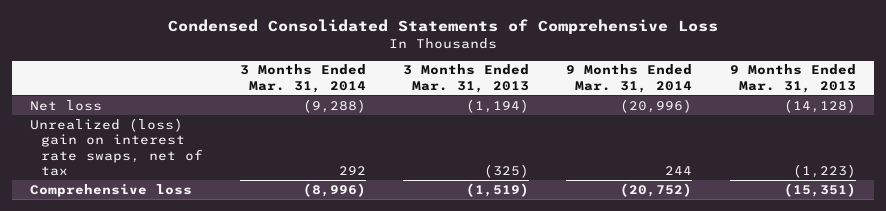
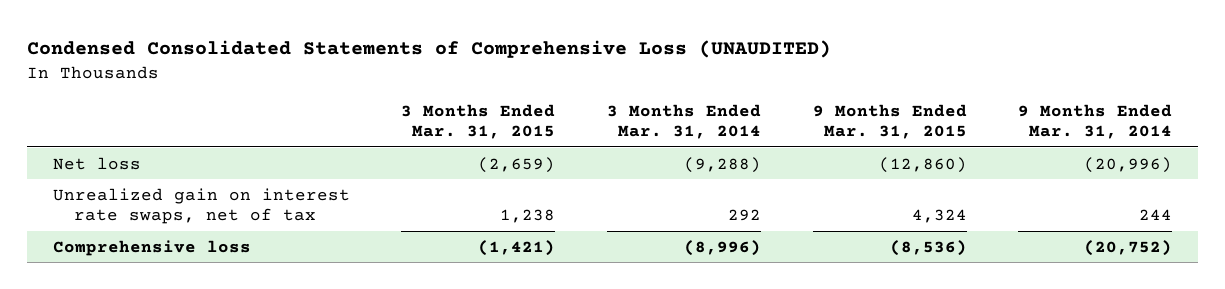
[168,19,719,35] Condensed Consolidated Statements of Comprehensive Loss -> [27,40,832,59] Condensed Consolidated Statements of Comprehensive Loss (UNAUDITED)
[403,64,530,93] 3 Months Ended Mar. 31, 2013 -> none
[729,64,856,93] 9 Months Ended Mar. 31, 2013 -> none
none -> [401,103,556,140] 3 Months Ended Mar. 31, 2015
none -> [812,103,967,140] 9 Months Ended Mar. 31, 2015
[30,117,203,177] Unrealized (loss) gain on interest rate swaps, net of tax -> [52,187,350,225] Unrealized gain on interest rate swaps, net of tax

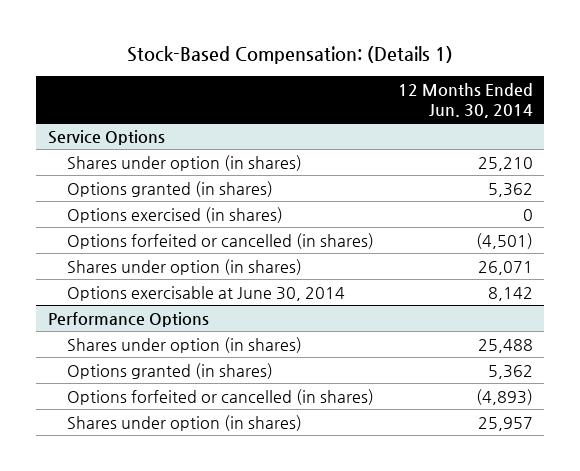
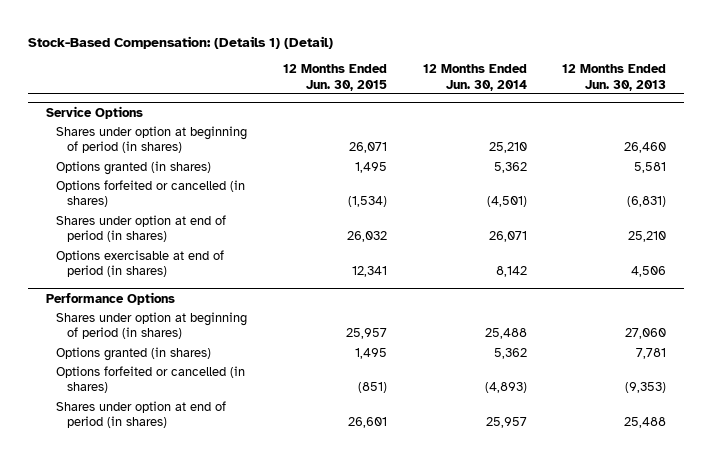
[127,46,454,65] Stock-Based Compensation: (Details 1) -> [27,35,333,49] Stock-Based Compensation: (Details 1) (Detail)
none -> [282,63,387,91] 12 Months Ended Jun. 30, 2015
none -> [562,63,667,91] 12 Months Ended Jun. 30, 2013
[67,154,303,171] Shares under option (in shares) -> [56,125,248,154] Shares under option at beginning of period (in shares)
[67,206,284,223] Options exercised (in shares) -> none
[67,258,303,275] Shares under option (in shares) -> [56,214,227,243] Shares under option at end of period (in shares)
[67,285,346,301] Options exercisable at June 30, 2014 -> [56,249,225,278] Options exercisable at end of period (in shares)
[67,336,303,353] Shares under option (in shares) -> [56,311,248,340] Shares under option at beginning of period (in shares)
[67,414,303,431] Shares under option (in shares) -> [56,400,227,429] Shares under option at end of period (in shares)

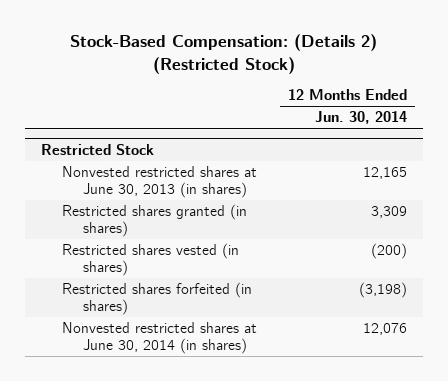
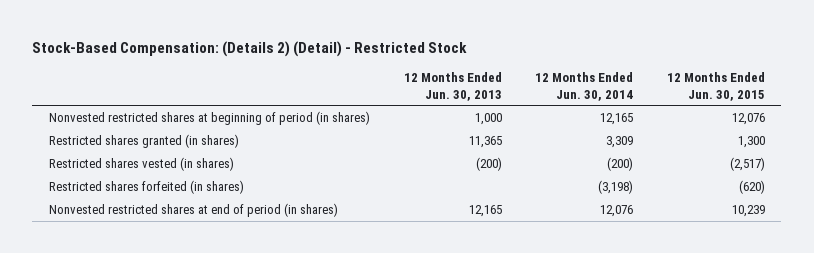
[69,34,377,74] Stock-Based Compensation: (Details 2) (Restricted Stock) -> [32,40,468,57] Stock-Based Compensation: (Details 2) (Detail) - Restricted Stock
none -> [403,71,502,101] 12 Months Ended Jun. 30, 2013
none -> [666,71,765,101] 12 Months Ended Jun. 30, 2015
[40,143,154,155] Restricted Stock -> none
[61,166,257,199] Nonvested restricted shares at June 30, 2013 (in shares) -> [49,111,371,126] Nonvested restricted shares at beginning of period (in shares)
[61,322,257,355] Nonvested restricted shares at June 30, 2014 (in shares) -> [49,203,339,218] Nonvested restricted shares at end of period (in shares)

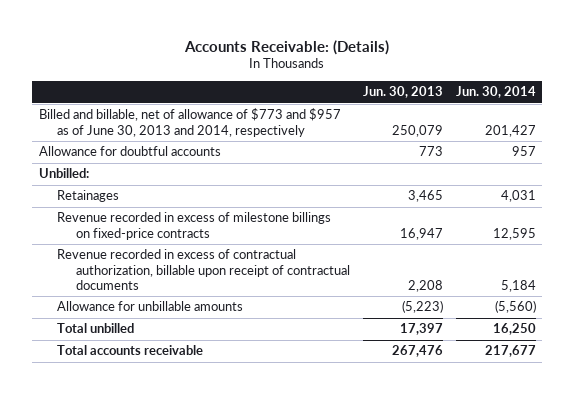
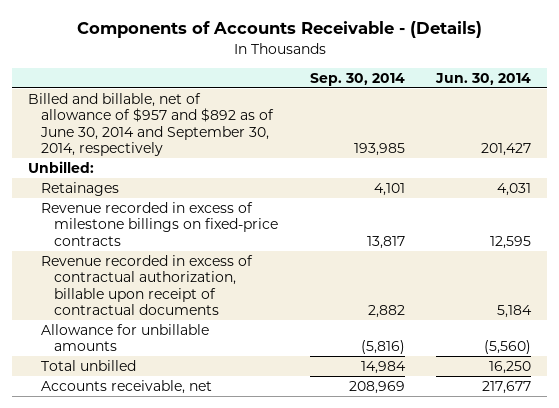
[184,39,390,55] Accounts Receivable: (Details) -> [76,21,482,39] Components of Accounts Receivable - (Details)
[362,86,443,99] Jun. 30, 2013 -> none
none -> [309,72,405,86] Sep. 30, 2014
[38,146,221,157] Allowance for doubtful accounts -> none
[38,108,341,137] Billed and billable, net of allowance of $773 and $957 as of June 30, 2013 and 2014, respectively -> [28,92,275,157] Billed and billable, net of allowance of $957 and $892 as of June 30, 2014 and September 30, 2014, respectively
[57,345,204,356] Total accounts receivable -> [41,379,213,394] Accounts receivable, net

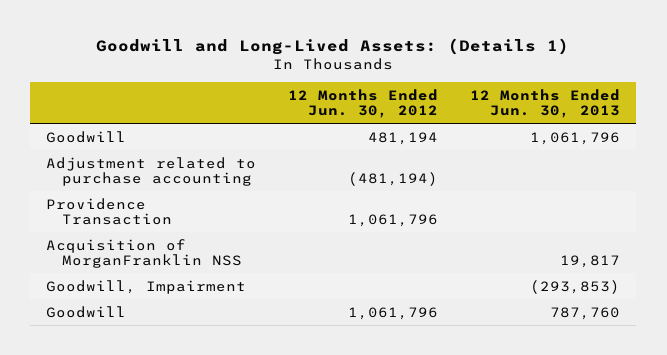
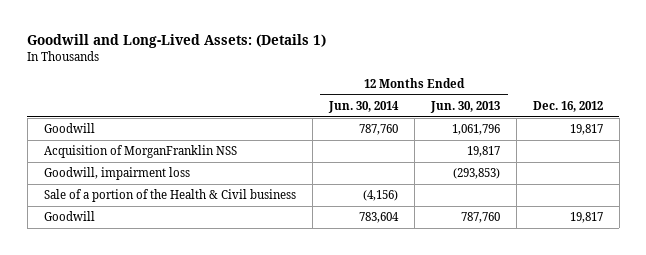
[288,88,439,119] 12 Months Ended Jun. 30, 2012 -> none
none -> [327,100,399,113] Jun. 30, 2014
none -> [532,100,603,112] Dec. 16, 2012
[46,156,257,187] Adjustment related to purchase accounting -> none
[46,197,173,226] Providence Transaction -> none
[46,279,247,294] Goodwill, Impairment -> [43,167,190,181] Goodwill, impairment loss
none -> [43,189,296,203] Sale of a portion of the Health & Civil business

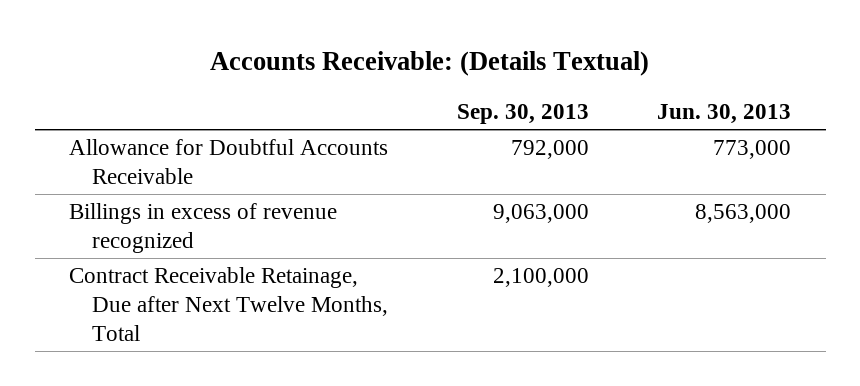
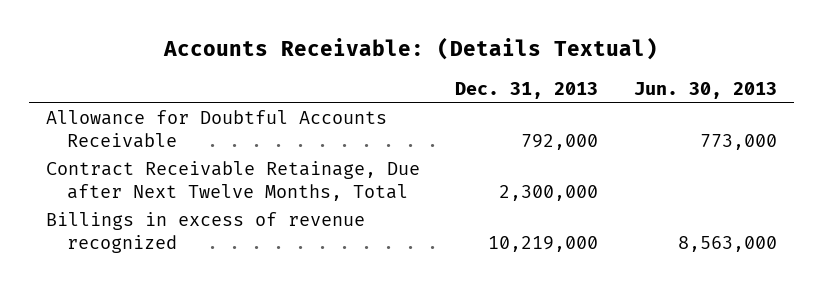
[456,103,589,124] Sep. 30, 2013 -> none
none -> [455,81,599,99] Dec. 31, 2013
[69,203,338,253] Billings in excess of revenue recognized -> [46,212,366,254] Billings in excess of revenue recognized

